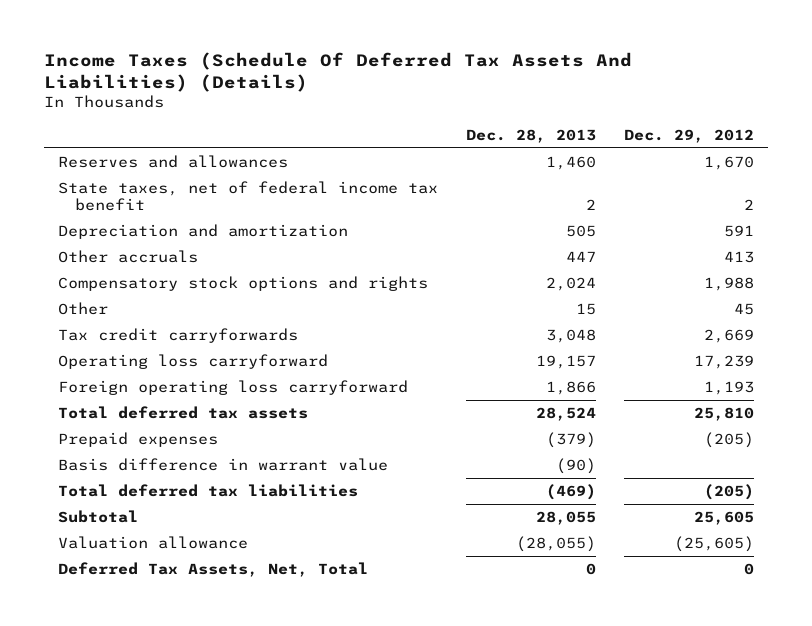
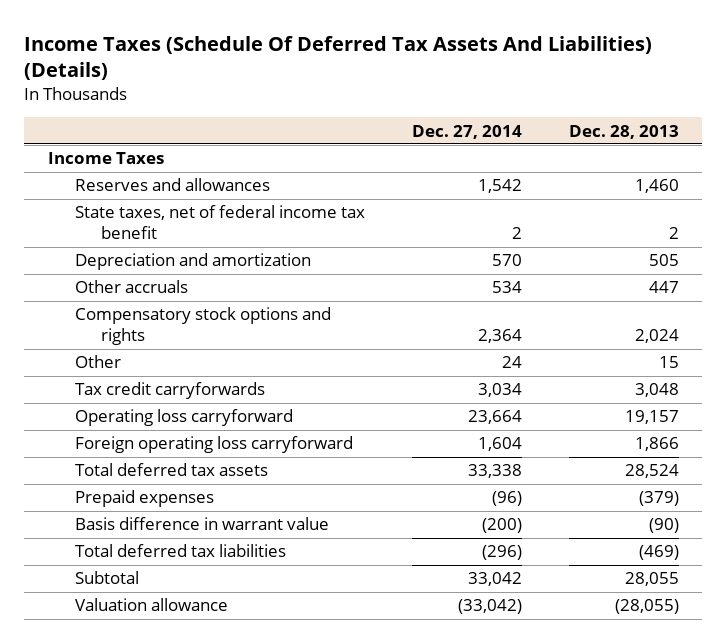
[623,128,754,143] Dec. 29, 2012 -> none
none -> [411,124,522,139] Dec. 27, 2014
none -> [47,152,164,165] Income Taxes
[57,562,368,578] Deferred Tax Assets, Net, Total -> none

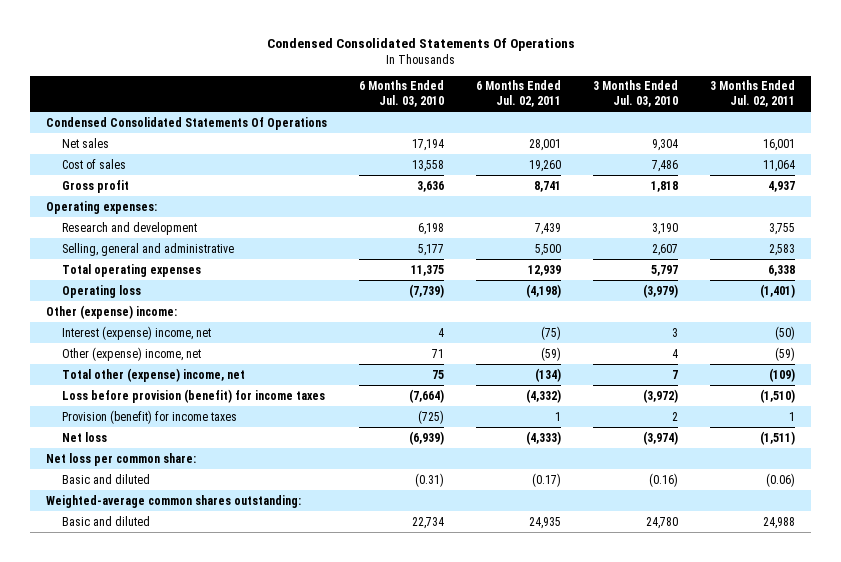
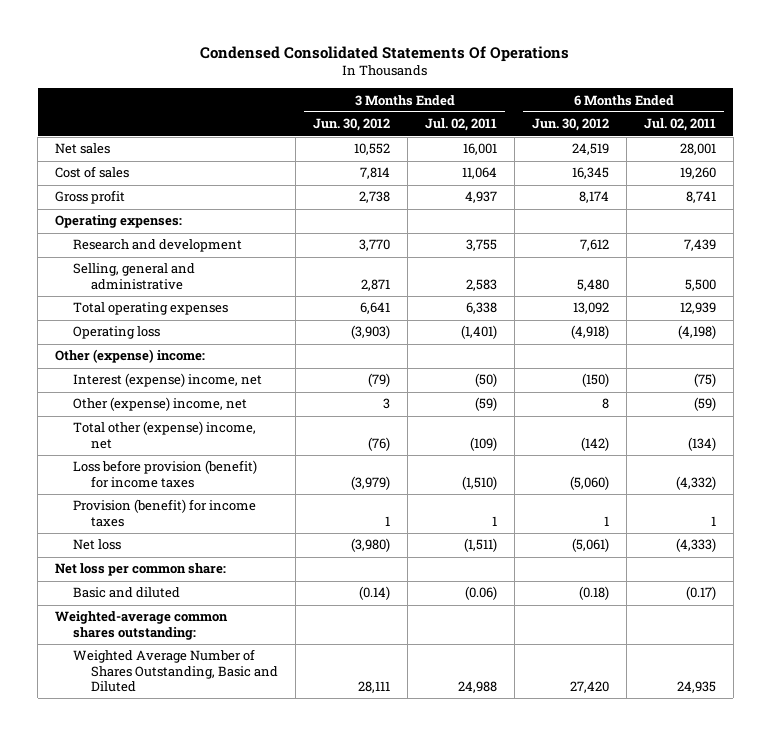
[358,80,444,108] 6 Months Ended Jul. 03, 2010 -> none
[593,80,679,108] 3 Months Ended Jul. 03, 2010 -> none
none -> [312,118,390,132] Jun. 30, 2012
none -> [531,118,609,132] Jun. 30, 2012
[45,116,327,130] Condensed Consolidated Statements Of Operations -> none
[61,515,150,526] Basic and diluted -> [72,649,278,693] Weighted Average Number of Shares Outstanding, Basic and Diluted

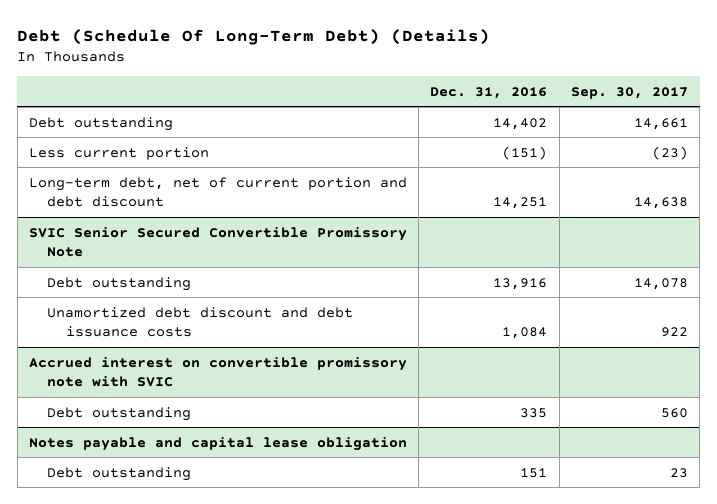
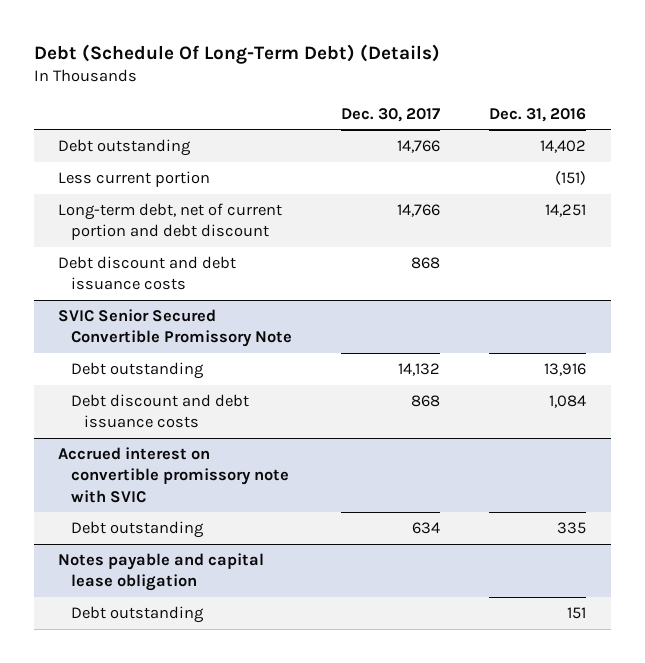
[570,86,688,99] Sep. 30, 2017 -> none
none -> [341,107,441,122] Dec. 30, 2017
none -> [58,255,237,291] Debt discount and debt issuance costs
[47,306,354,338] Unamortized debt discount and debt issuance costs -> [71,393,250,429] Debt discount and debt issuance costs

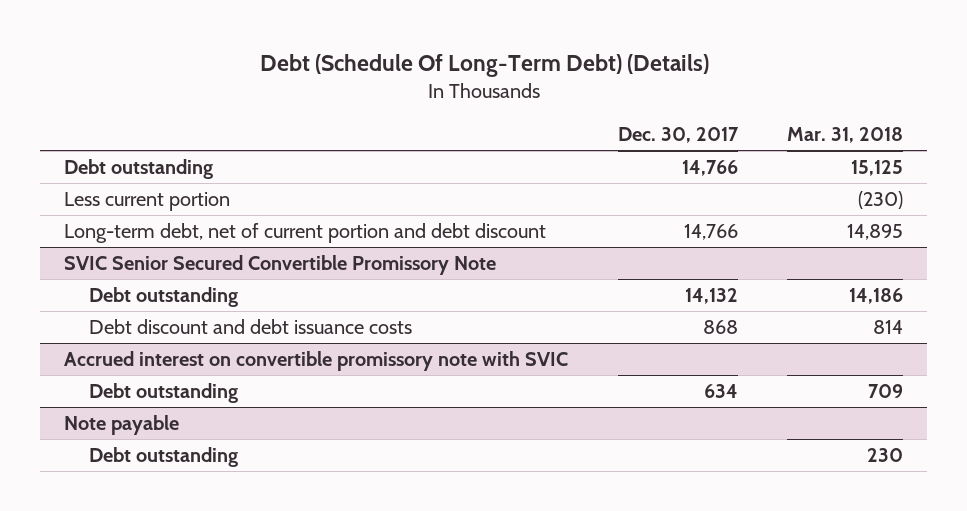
[489,107,587,122] Dec. 31, 2016 -> none
none -> [786,127,903,144] Mar. 31, 2018
[58,255,237,291] Debt discount and debt issuance costs -> none
[58,552,265,592] Notes payable and capital lease obligation -> [64,415,180,436] Note payable

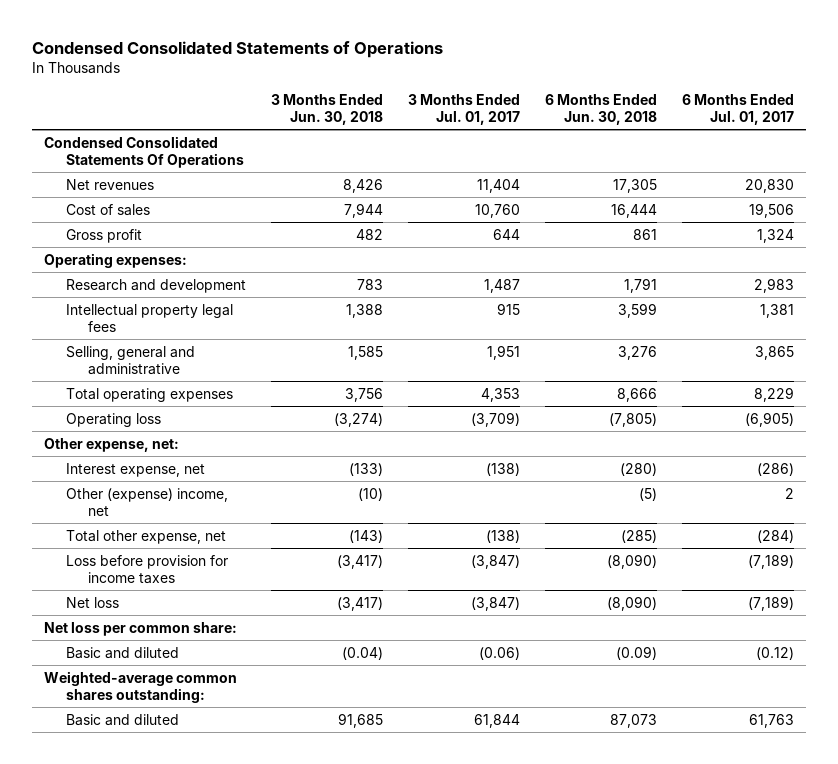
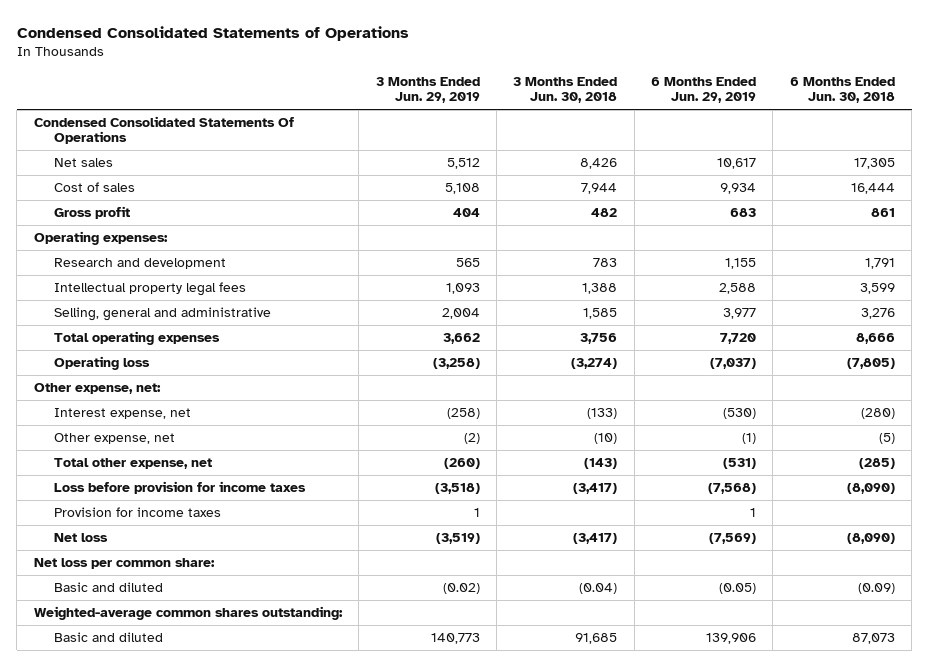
[408,93,521,126] 3 Months Ended Jul. 01, 2017 -> none
[681,93,794,126] 6 Months Ended Jul. 01, 2017 -> none
none -> [375,76,480,104] 3 Months Ended Jun. 29, 2019
none -> [651,76,757,104] 6 Months Ended Jun. 29, 2019
[66,178,155,190] Net revenues -> [53,157,113,167] Net sales
[66,487,229,517] Other (expense) income, net -> [53,432,175,444] Other expense, net
none -> [53,506,221,517] Provision for income taxes

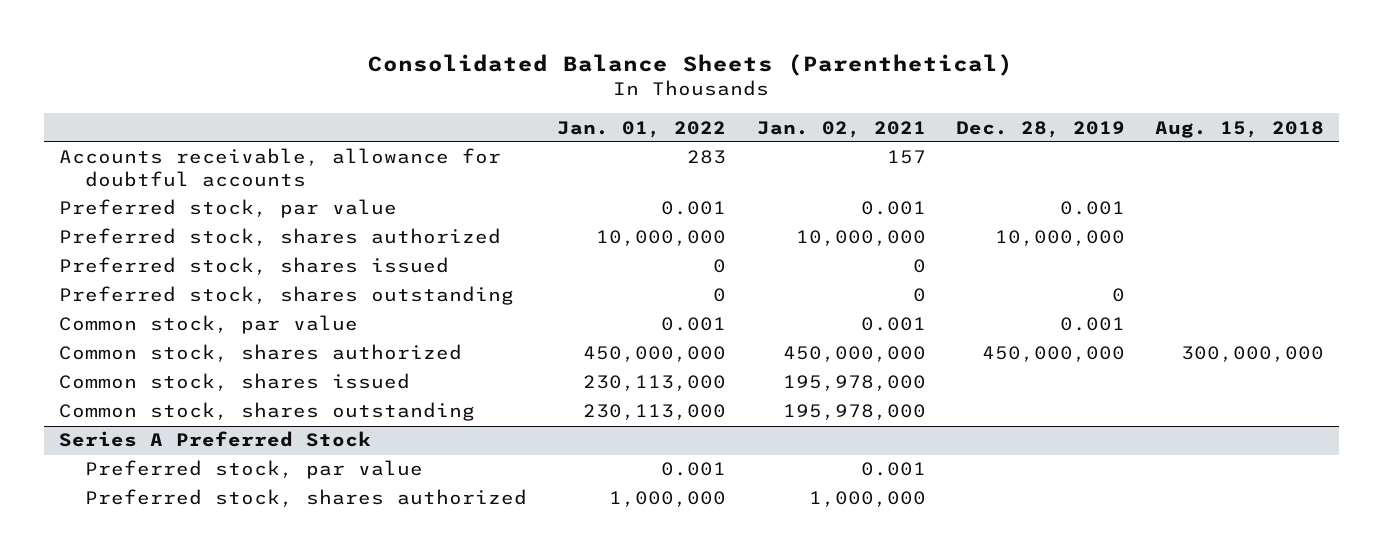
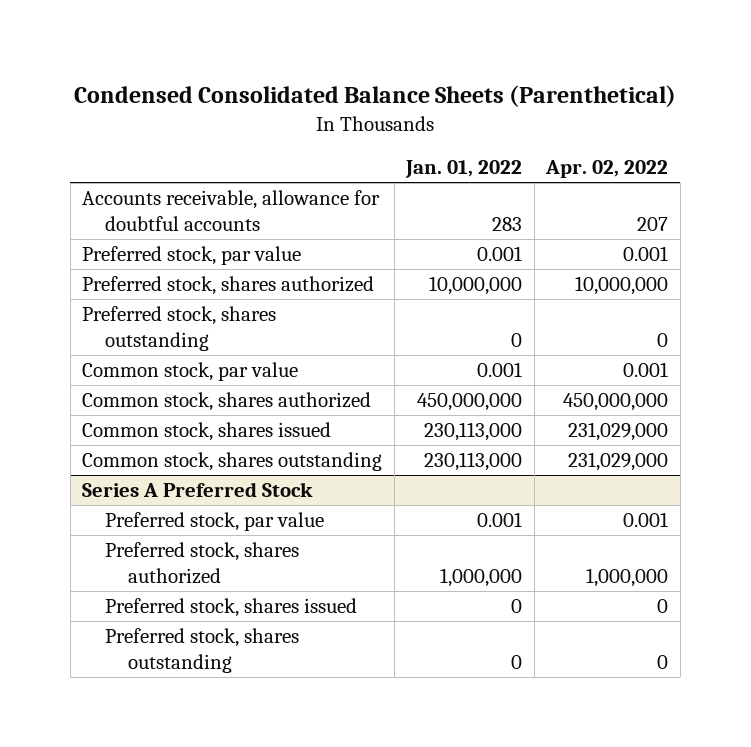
[368,54,1014,77] Consolidated Balance Sheets (Parenthetical) -> [74,84,677,107] Condensed Consolidated Balance Sheets (Parenthetical)
[756,120,926,138] Jan. 02, 2021 -> none
[955,120,1125,138] Dec. 28, 2019 -> none
[1155,120,1325,138] Aug. 15, 2018 -> none
none -> [545,160,669,179] Apr. 02, 2022
[58,257,449,276] Preferred stock, shares issued -> none
none -> [105,598,358,618] Preferred stock, shares issued
none -> [105,628,300,673] Preferred stock, shares outstanding

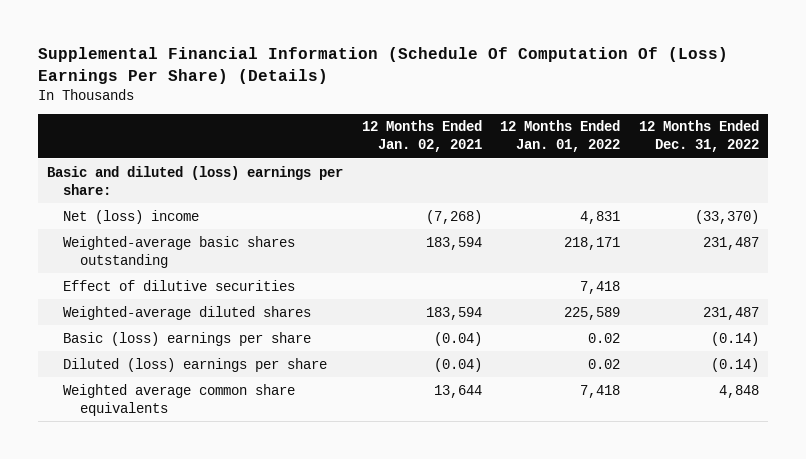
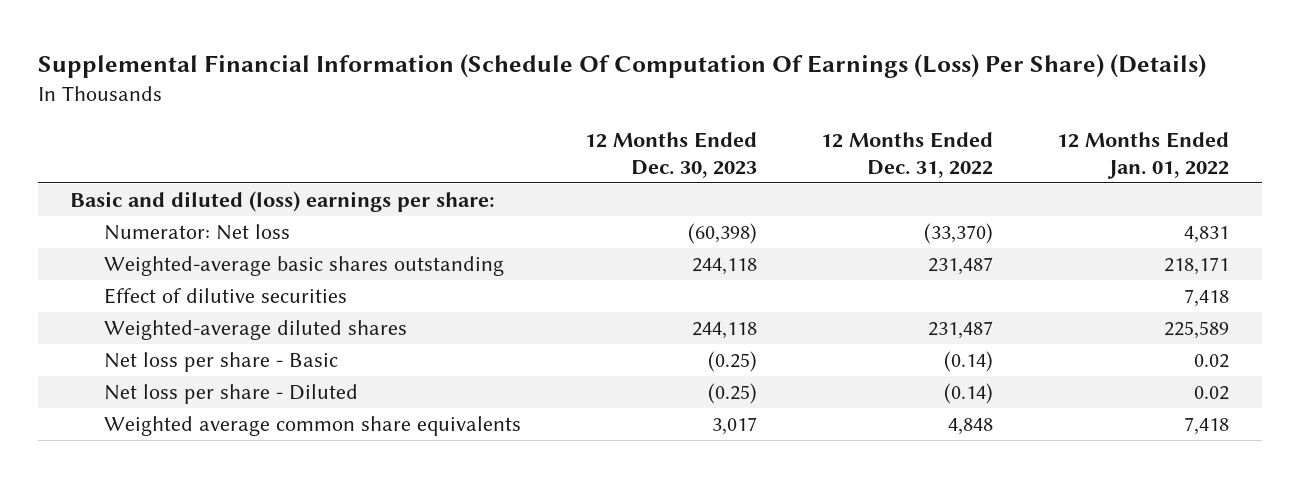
[37,47,728,84] Supplemental Financial Information (Schedule Of Computation Of (Loss) Earnings Per Share) (Details) -> [37,53,1206,78] Supplemental Financial Information (Schedule Of Computation Of Earnings (Loss) Per Share) (Details)
[361,120,482,153] 12 Months Ended Jan. 02, 2021 -> none
none -> [585,131,758,178] 12 Months Ended Dec. 30, 2023
[63,209,200,224] Net (loss) income -> [104,224,291,241] Numerator: Net loss
[63,331,312,346] Basic (loss) earnings per share -> [104,352,339,373] Net loss per share - Basic
[63,357,328,372] Diluted (loss) earnings per share -> [104,384,359,405] Net loss per share - Diluted

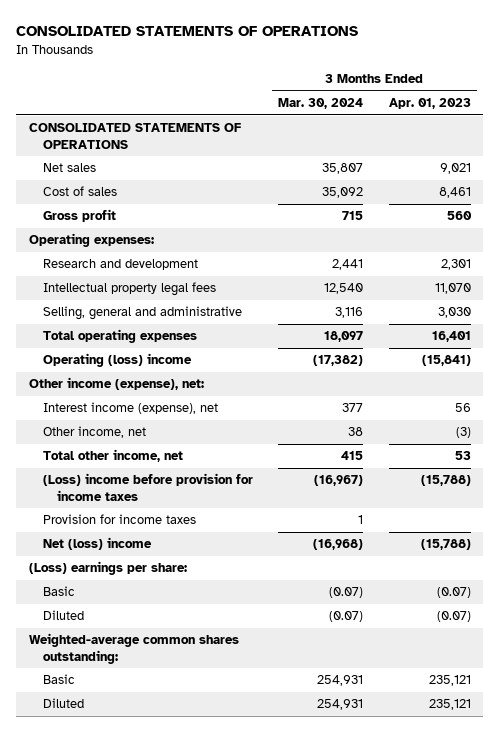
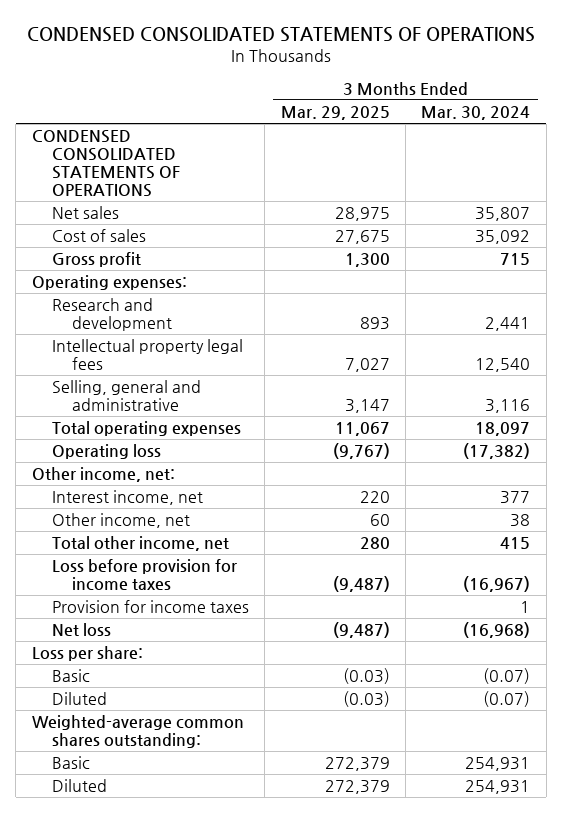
[15,26,358,37] CONSOLIDATED STATEMENTS OF OPERATIONS -> [27,26,536,42] CONDENSED CONSOLIDATED STATEMENTS OF OPERATIONS
[388,98,471,110] Apr. 01, 2023 -> none
none -> [280,106,390,121] Mar. 29, 2025
[28,123,241,149] CONSOLIDATED STATEMENTS OF OPERATIONS -> [31,130,180,198] CONDENSED CONSOLIDATED STATEMENTS OF OPERATIONS
[42,353,192,368] Operating (loss) income -> [51,444,161,460] Operating loss
[28,377,204,391] Other income (expense), net: -> [31,467,175,483] Other income, net:
[42,402,218,415] Interest income (expense), net -> [51,490,203,506] Interest income, net
[42,473,253,501] (Loss) income before provision for income taxes -> [51,559,237,592] Loss before provision for income taxes
[42,537,152,551] Net (loss) income -> [51,623,111,637] Net loss
[28,561,187,576] (Loss) earnings per share: -> [31,646,143,662] Loss per share:

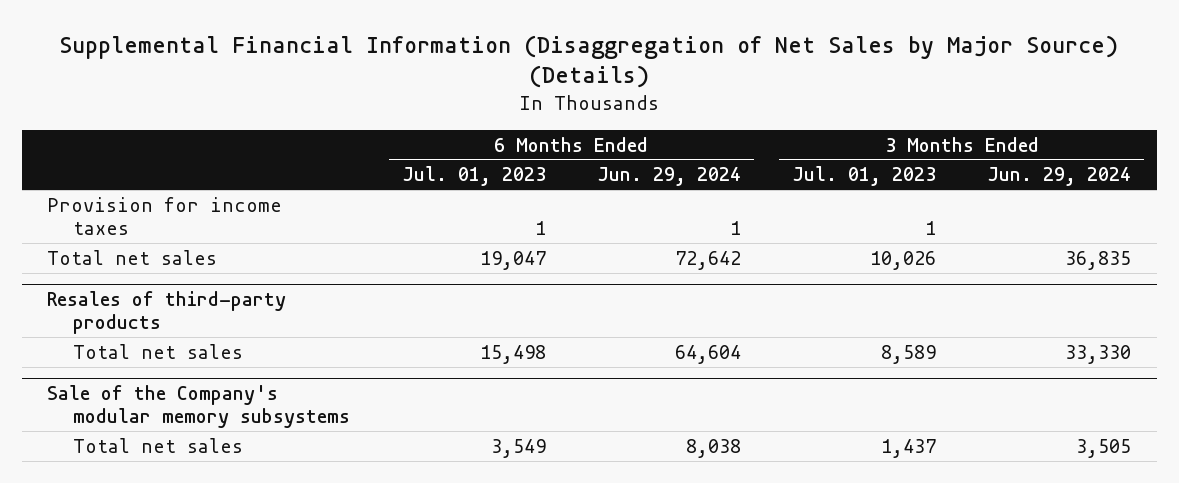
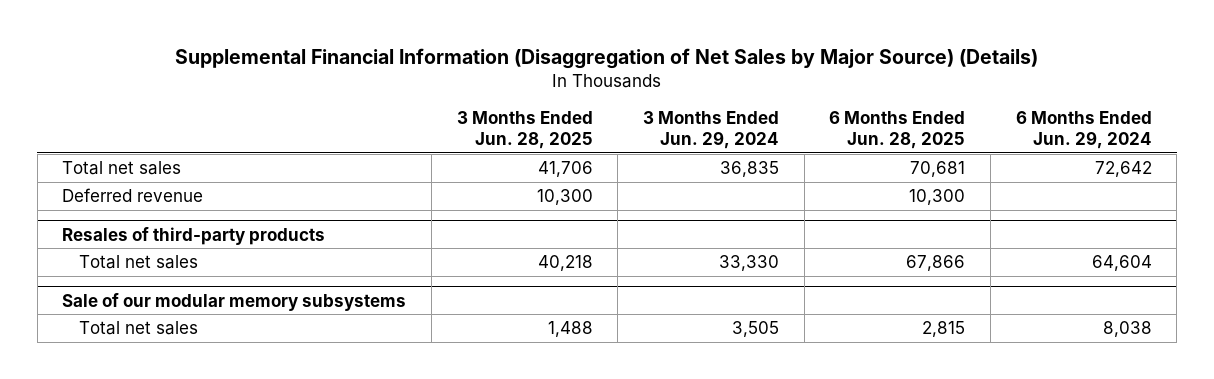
[401,166,546,187] Jul. 01, 2023 -> none
[792,166,937,187] Jul. 01, 2023 -> none
none -> [456,111,593,149] 3 Months Ended Jun. 28, 2025
none -> [829,111,966,149] 6 Months Ended Jun. 28, 2025
[47,196,283,235] Provision for income taxes -> none
none -> [62,188,204,203] Deferred revenue
[47,385,351,429] Sale of the Company's modular memory subsystems -> [62,292,407,311] Sale of our modular memory subsystems

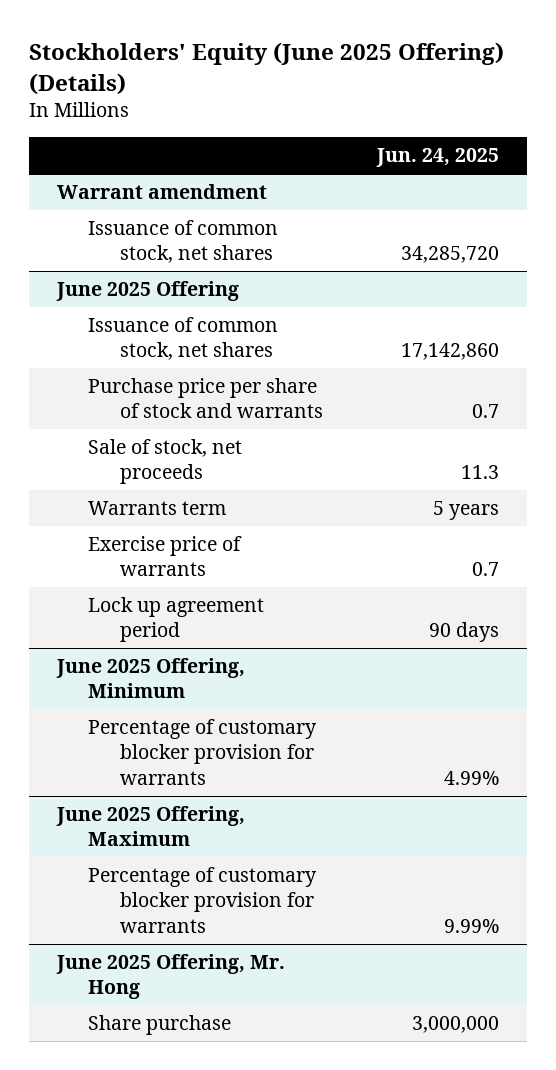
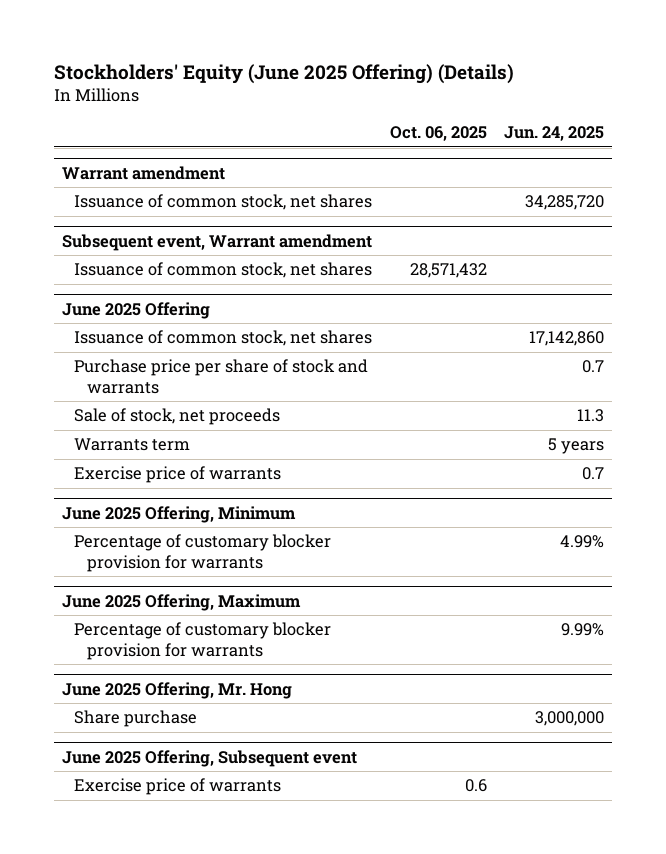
none -> [389,125,487,141] Oct. 06, 2025
none -> [62,233,373,251] Subsequent event, Warrant amendment
none -> [74,262,373,279] Issuance of common stock, net shares
[88,597,265,643] Lock up agreement period -> none
none -> [62,749,358,767] June 2025 Offering, Subsequent event
none -> [74,778,282,796] Exercise price of warrants

